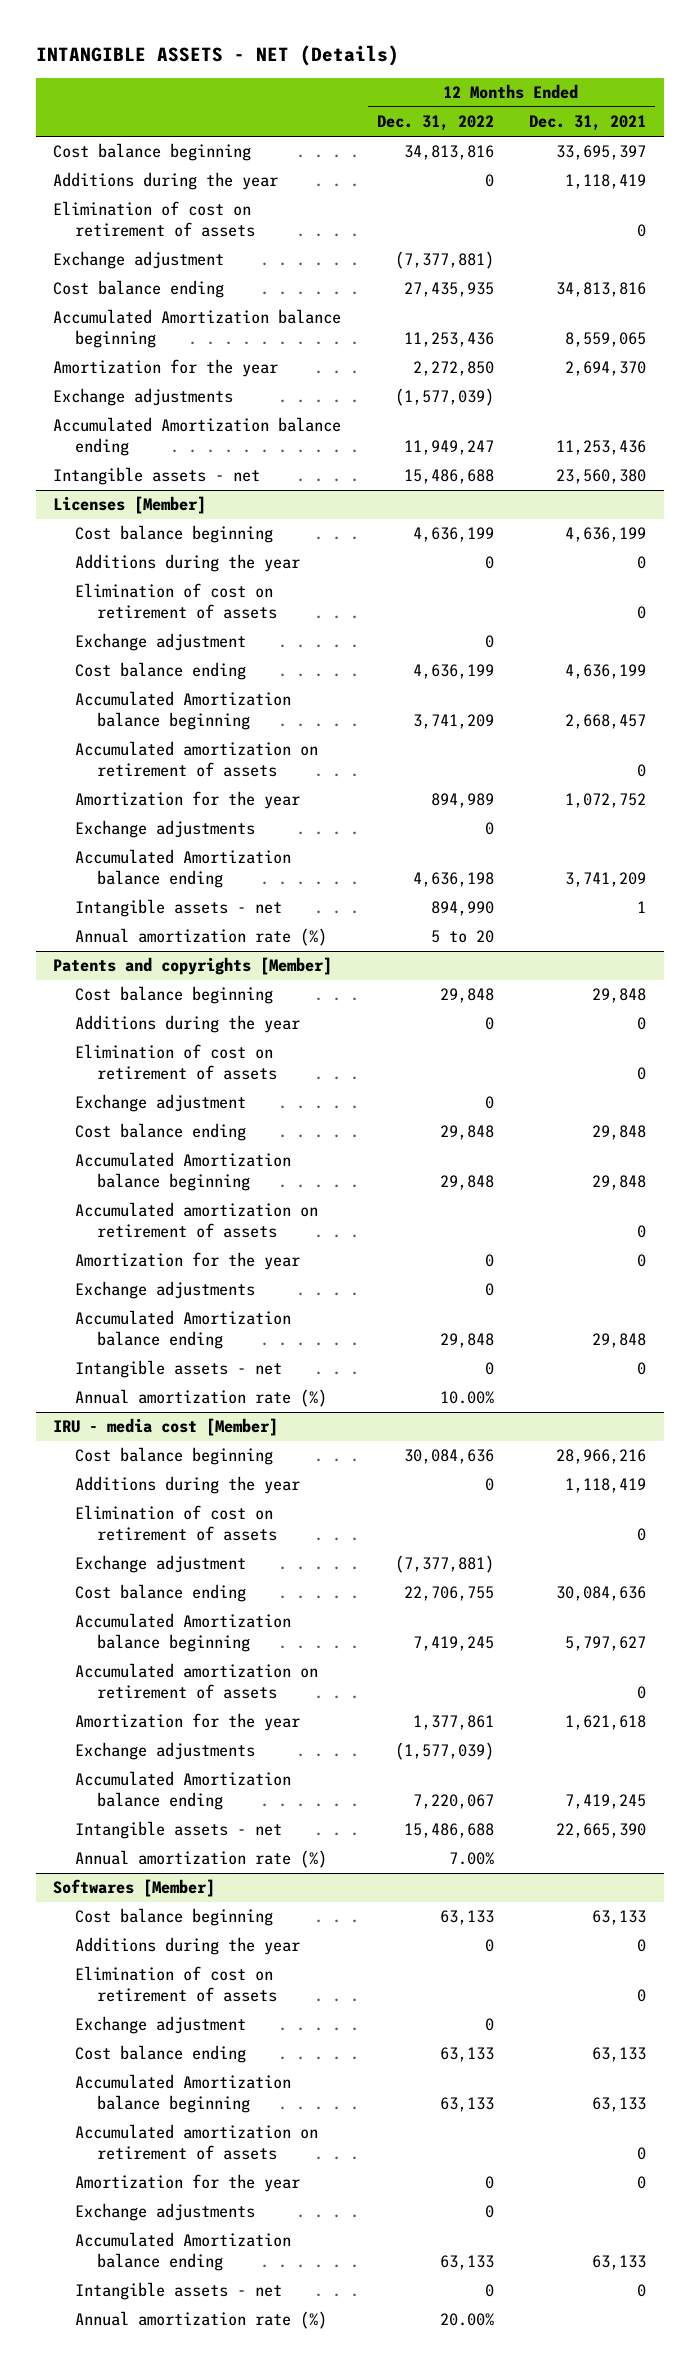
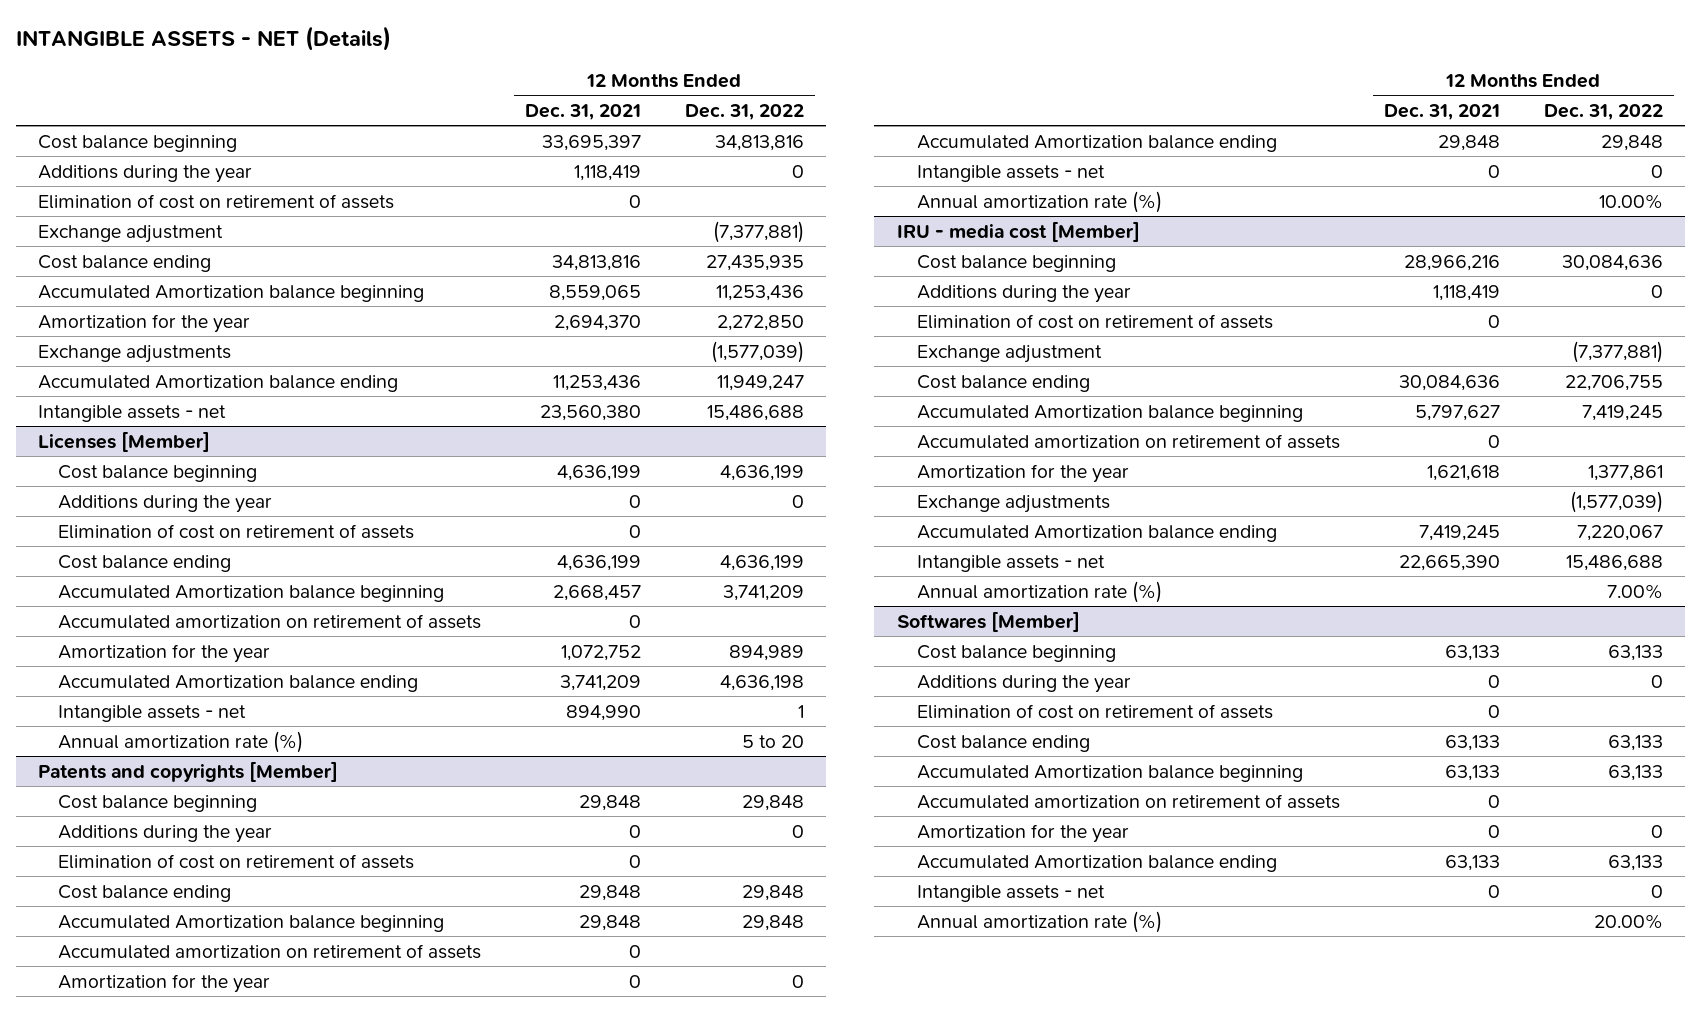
[75,633,247,652] Exchange adjustment -> none
[75,820,256,839] Exchange adjustments -> none
[430,901,494,917] 894,990 -> [797,704,804,718] 1
[637,901,647,914] 1 -> [565,704,641,721] 894,990
[75,1094,247,1113] Exchange adjustment -> none
[75,1281,256,1300] Exchange adjustments -> none
[75,2016,247,2035] Exchange adjustment -> none
[75,2203,256,2222] Exchange adjustments -> none

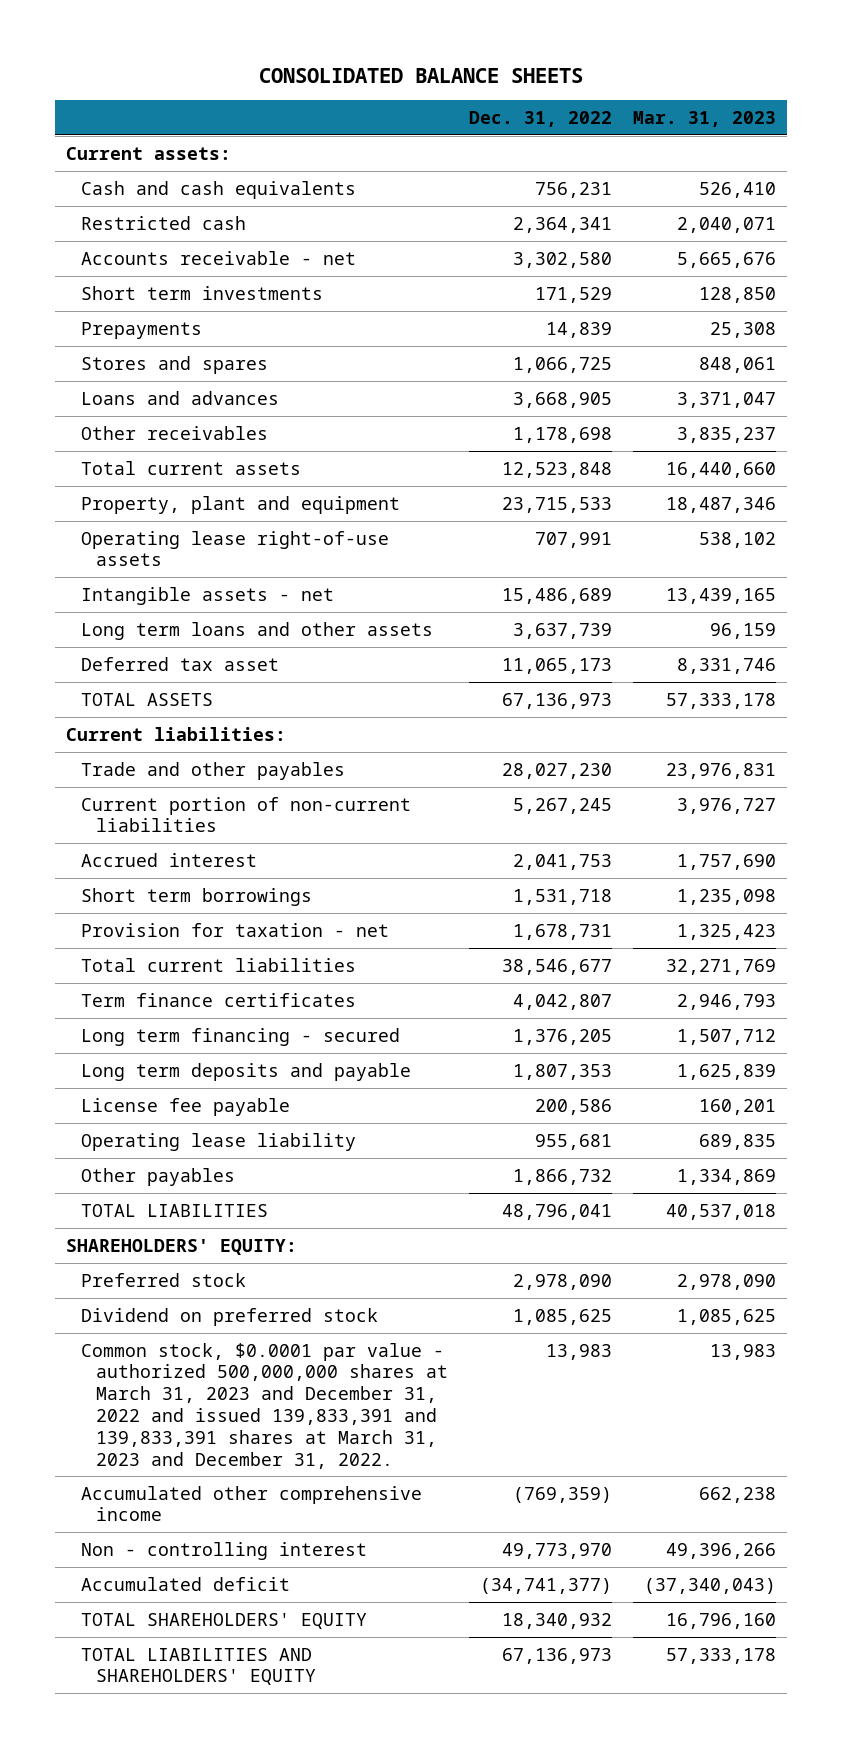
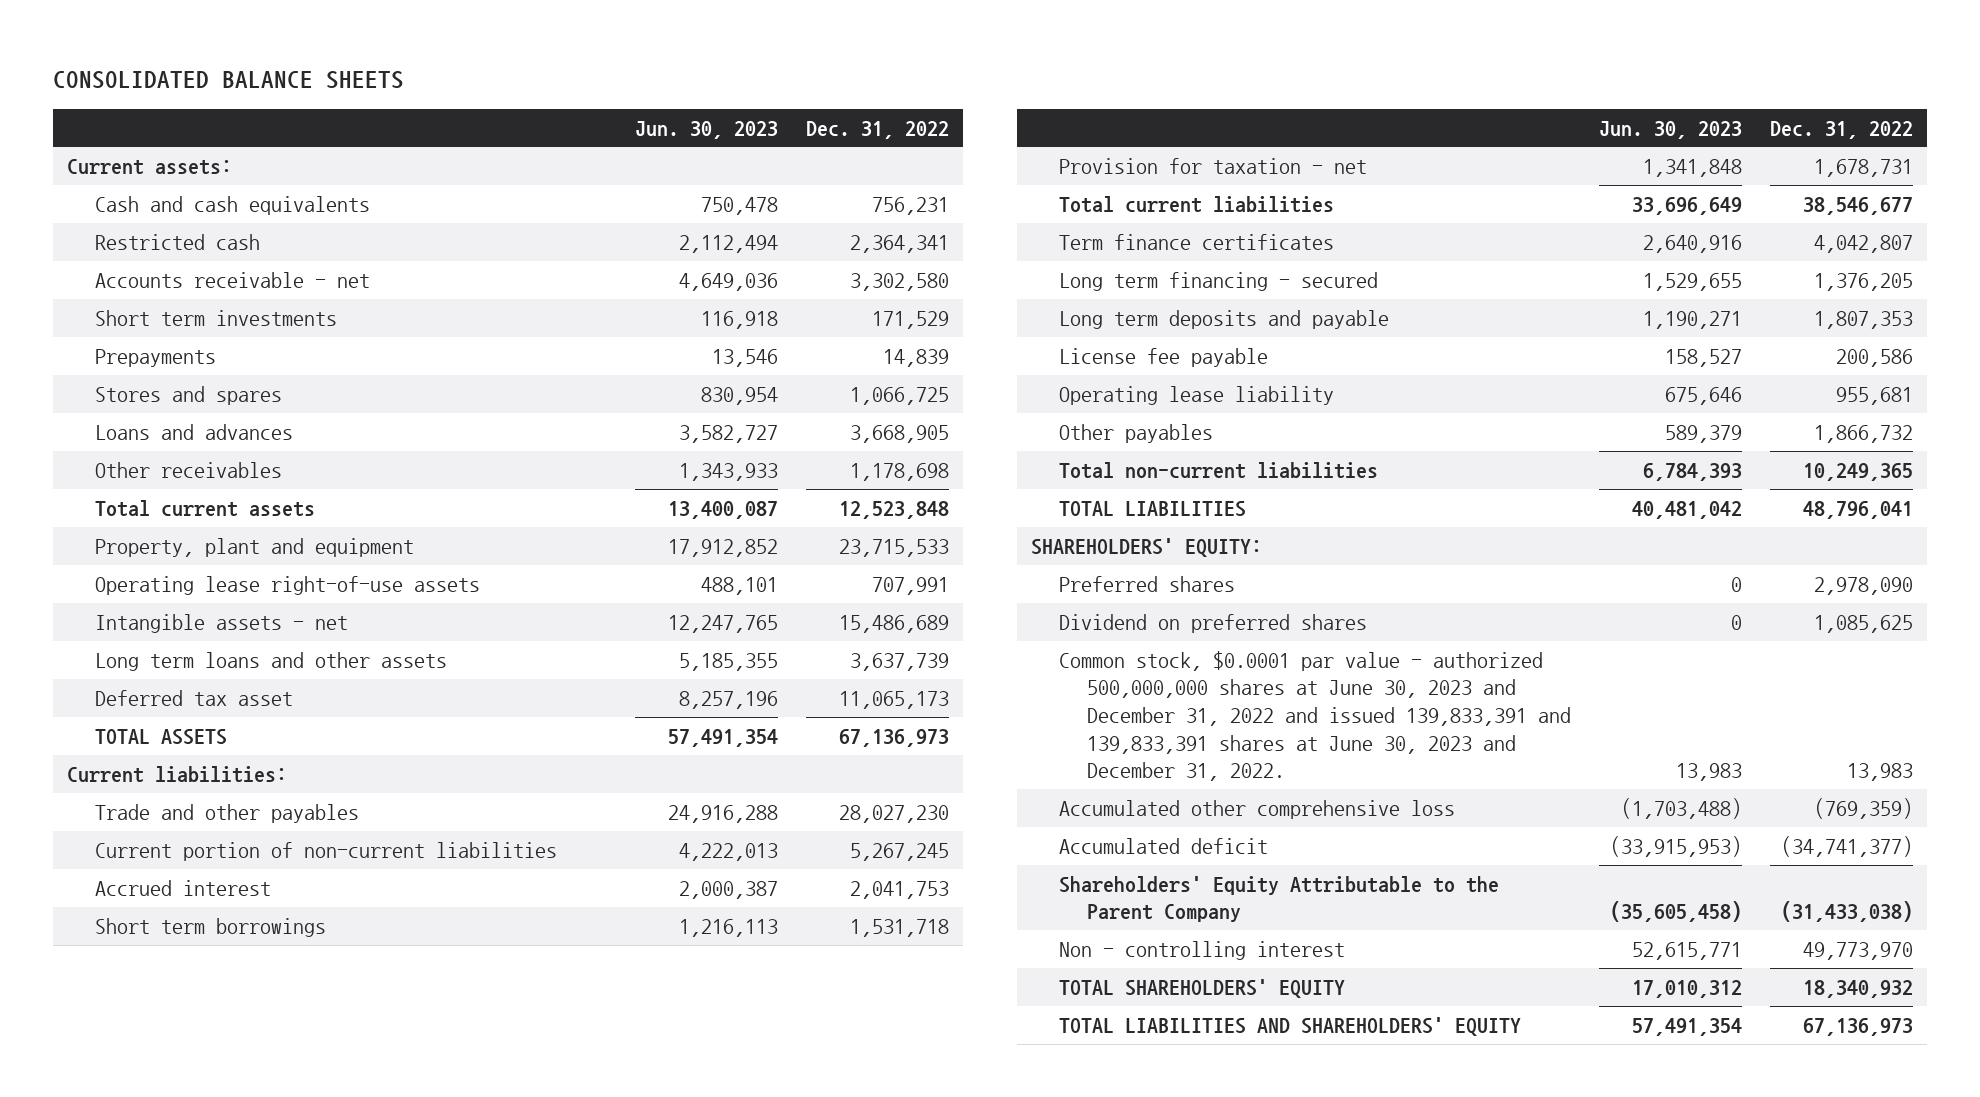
[633,111,777,128] Mar. 31, 2023 -> none
none -> [634,120,778,139] Jun. 30, 2023
none -> [1059,461,1379,479] Total non-current liabilities
[80,1272,246,1287] Preferred stock -> [1059,575,1236,592] Preferred shares
[80,1307,378,1326] Dividend on preferred stock -> [1059,613,1368,633] Dividend on preferred shares
[80,1342,448,1469] Common stock, $0.0001 par value - authorized 500,000,000 shares at March 31, 2023 and December 31, 2022 and issued 139,833,391 and 139,833,391 shares at March 31, 2023 and December 31, 2022. -> [1059,650,1572,782] Common stock, $0.0001 par value - authorized 500,000,000 shares at June 30, 2023 and December 31, 2022 and issued 139,833,391 and 139,833,391 shares at June 30, 2023 and December 31, 2022.
[80,1485,422,1522] Accumulated other comprehensive income -> [1059,799,1456,819] Accumulated other comprehensive loss
none -> [1059,875,1500,923] Shareholders' Equity Attributable to the Parent Company
[80,1541,367,1560] Non - controlling interest -> [1059,940,1346,960] Non - controlling interest

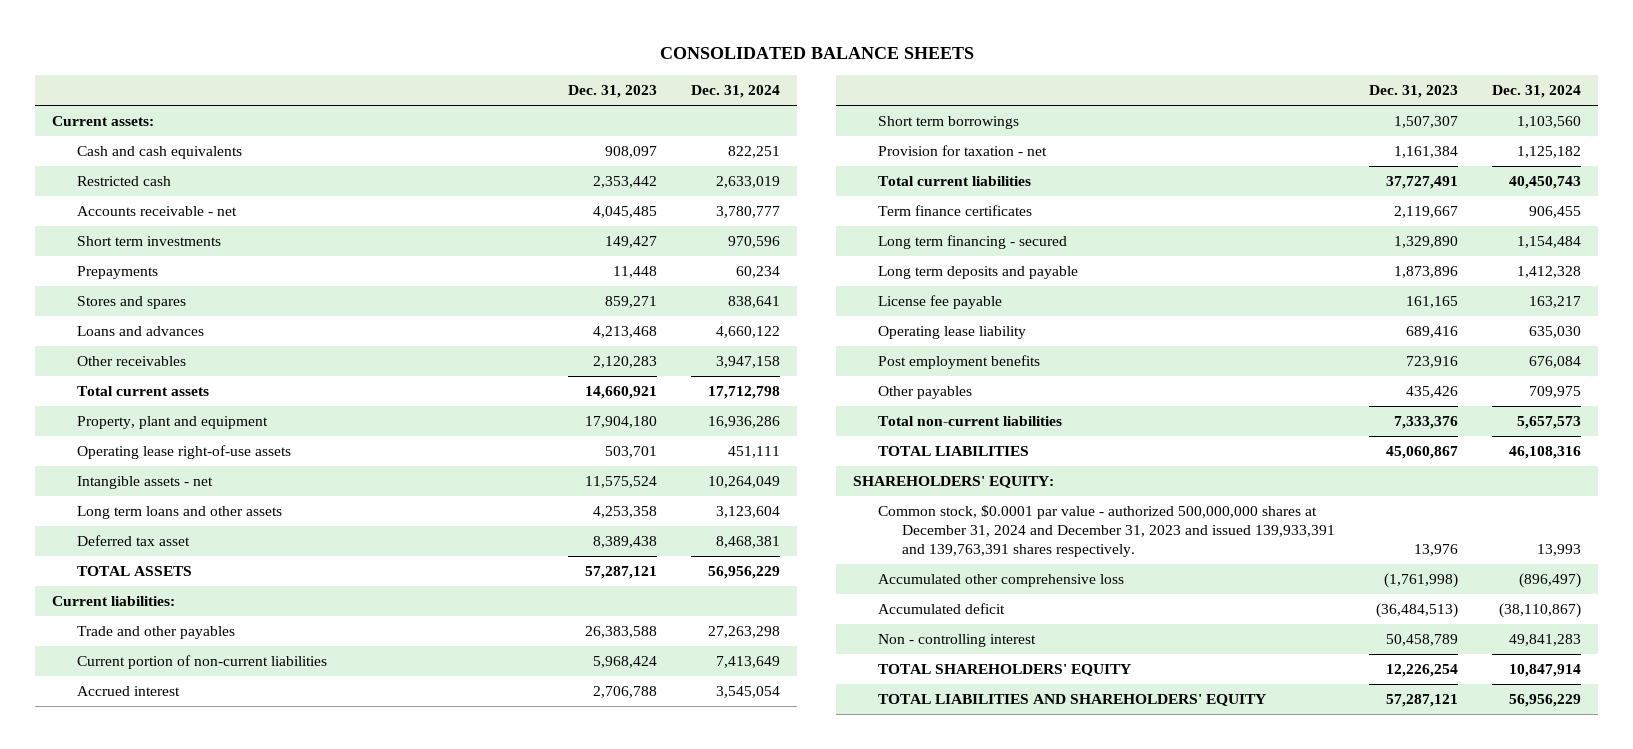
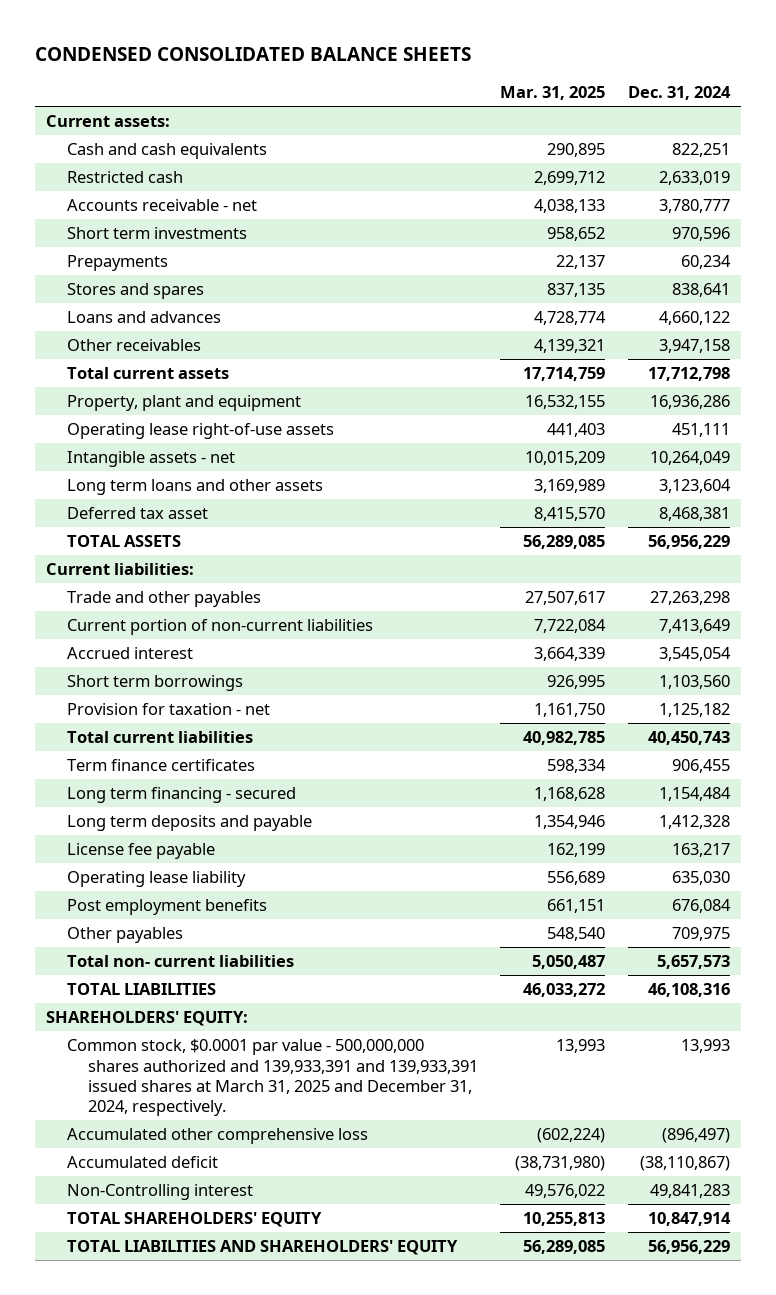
[659,47,974,60] CONSOLIDATED BALANCE SHEETS -> [35,47,472,62] CONDENSED CONSOLIDATED BALANCE SHEETS
[568,85,658,99] Dec. 31, 2023 -> none
none -> [500,86,606,101] Mar. 31, 2025
[877,416,1062,427] Total non-current liabilities -> [67,955,295,968] Total non- current liabilities
[877,505,1336,557] Common stock, $0.0001 par value - authorized 500,000,000 shares at December 31, 2024 and December 31, 2023 and issued 139,933,391 and 139,763,391 shares respectively. -> [67,1039,479,1117] Common stock, $0.0001 par value - 500,000,000 shares authorized and 139,933,391 and 139,933,391 issued shares at March 31, 2025 and December 31, 2024, respectively.
[877,634,1036,648] Non - controlling interest -> [67,1184,254,1201] Non-Controlling interest

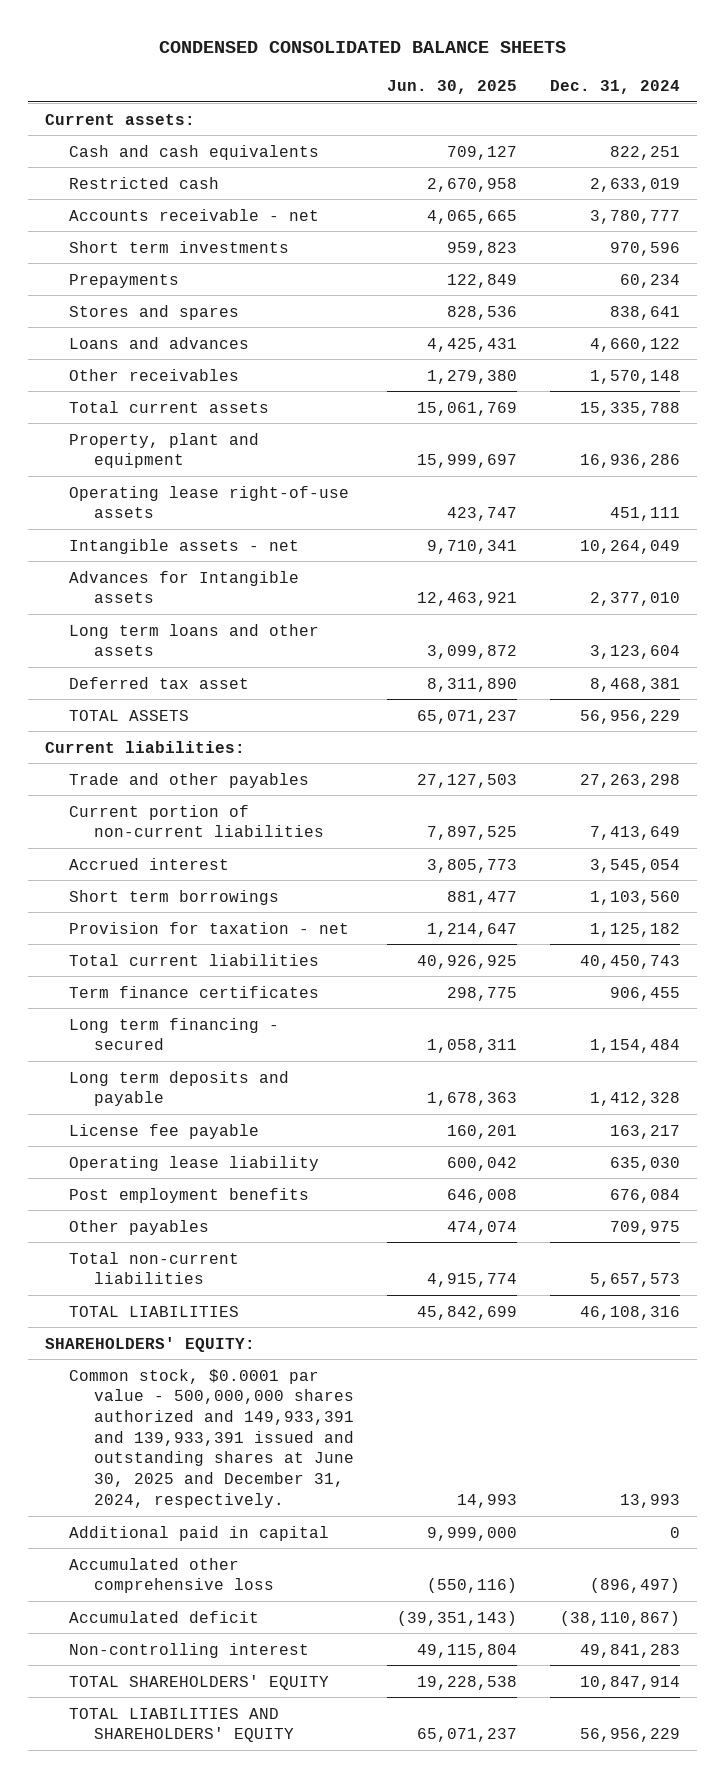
[500,86,606,101] Mar. 31, 2025 -> none
none -> [386,79,517,94] Jun. 30, 2025
[658,339,730,354] 3,947,158 -> [590,369,681,384] 1,570,148
[647,367,730,382] 17,712,798 -> [580,401,681,416] 15,335,788
none -> [69,570,300,604] Advances for Intangible assets
[67,955,295,968] Total non- current liabilities -> [69,1251,240,1285] Total non-current liabilities
[67,1039,479,1117] Common stock, $0.0001 par value - 500,000,000 shares authorized and 139,933,391 and 139,933,391 issued shares at March 31, 2025 and December 31, 2024, respectively. -> [69,1368,354,1508] Common stock, $0.0001 par value - 500,000,000 shares authorized and 149,933,391 and 139,933,391 issued and outstanding shares at June 30, 2025 and December 31, 2024, respectively.
none -> [69,1525,330,1541] Additional paid in capital
[67,1184,254,1201] Non-Controlling interest -> [69,1642,310,1658] Non-controlling interest

